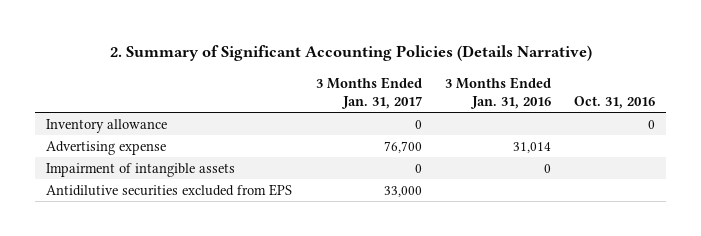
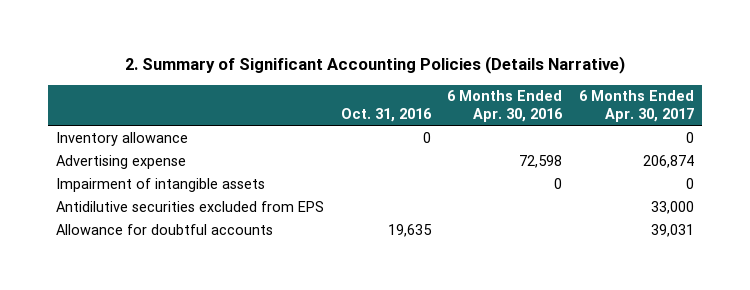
[315,76,422,109] 3 Months Ended Jan. 31, 2017 -> none
[444,76,551,109] 3 Months Ended Jan. 31, 2016 -> none
none -> [447,90,564,123] 6 Months Ended Apr. 30, 2016
none -> [578,90,694,123] 6 Months Ended Apr. 30, 2017
none -> [56,224,274,236] Allowance for doubtful accounts

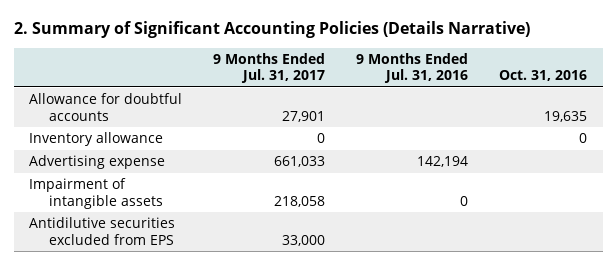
[447,90,564,123] 6 Months Ended Apr. 30, 2016 -> none
[578,90,694,123] 6 Months Ended Apr. 30, 2017 -> none
none -> [213,52,326,84] 9 Months Ended Jul. 31, 2017
none -> [356,52,469,84] 9 Months Ended Jul. 31, 2016
[56,224,274,236] Allowance for doubtful accounts -> [29,93,183,121] Allowance for doubtful accounts

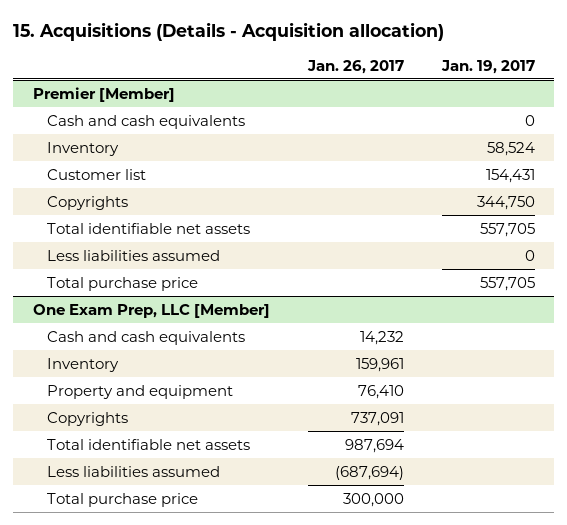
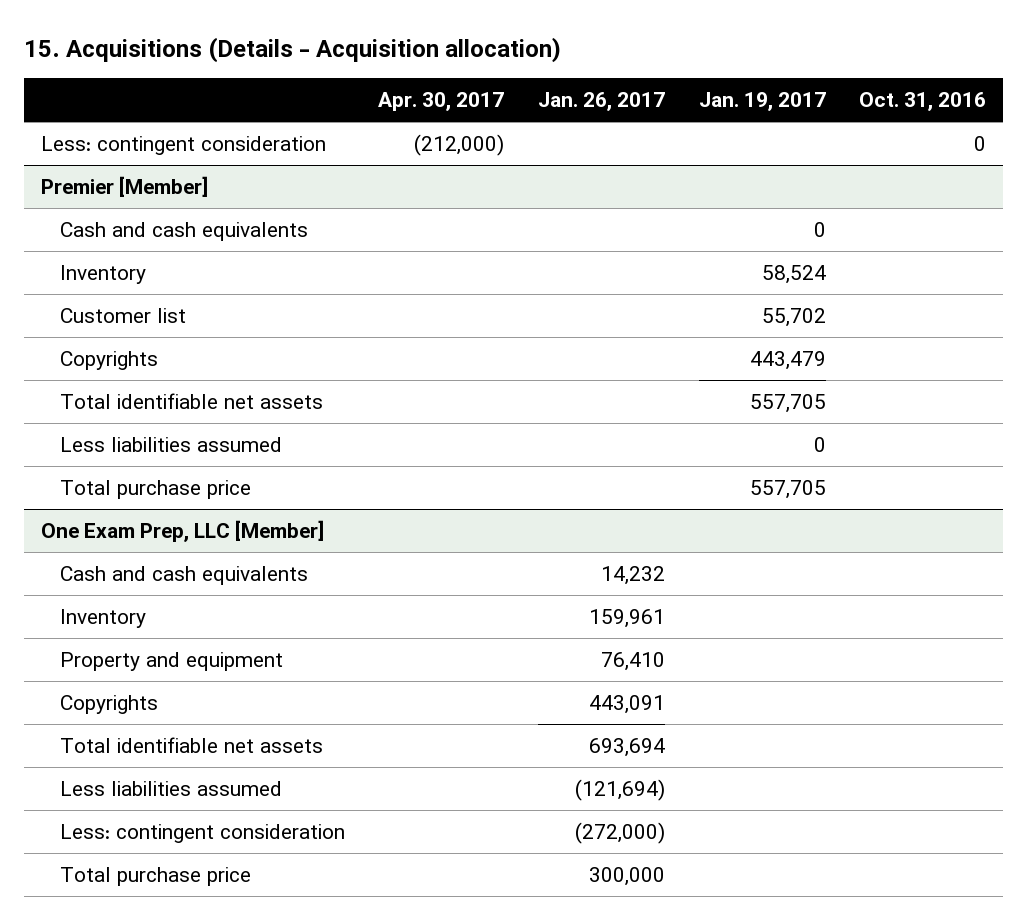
none -> [378,92,505,112] Apr. 30, 2017
none -> [859,92,987,112] Oct. 31, 2016
none -> [41,136,327,156] Less: contingent consideration
[485,168,535,183] 154,431 -> [761,308,826,328] 55,702
[476,195,535,210] 344,750 -> [749,351,826,371] 443,479
[350,411,404,426] 737,091 -> [588,695,665,715] 443,091
[344,438,404,453] 987,694 -> [588,738,665,758] 693,694
[334,465,404,480] (687,694) -> [574,779,665,802] (121,694)
none -> [59,824,345,844] Less: contingent consideration

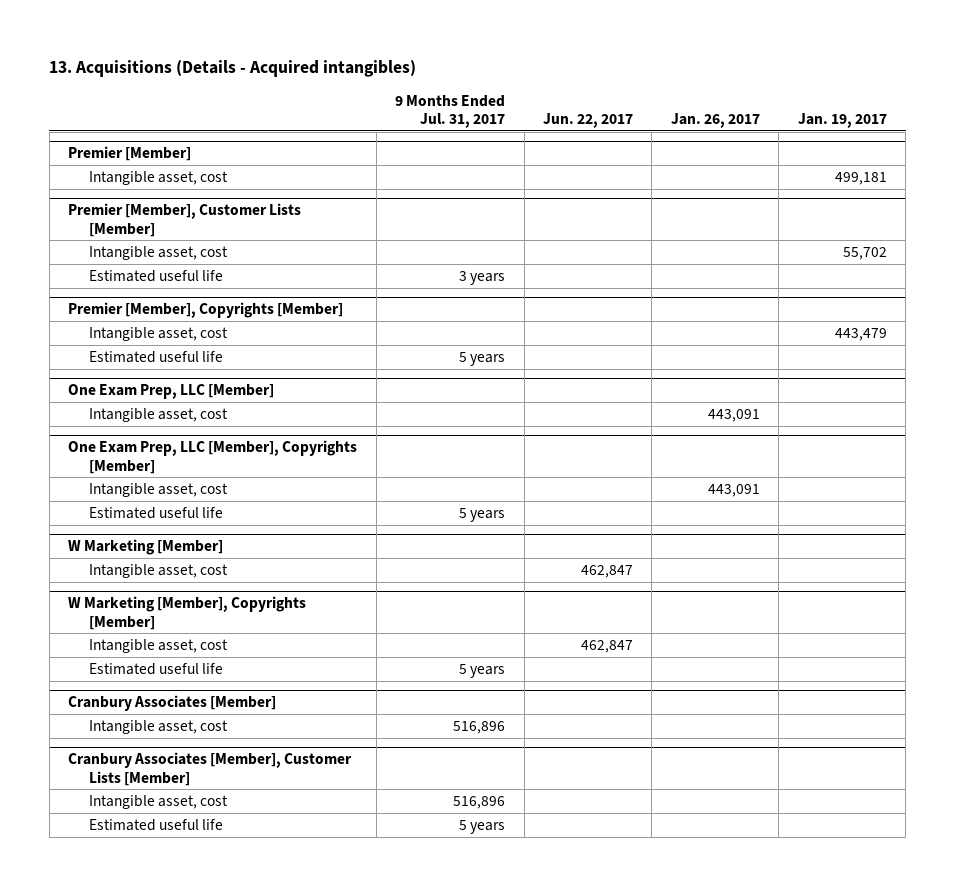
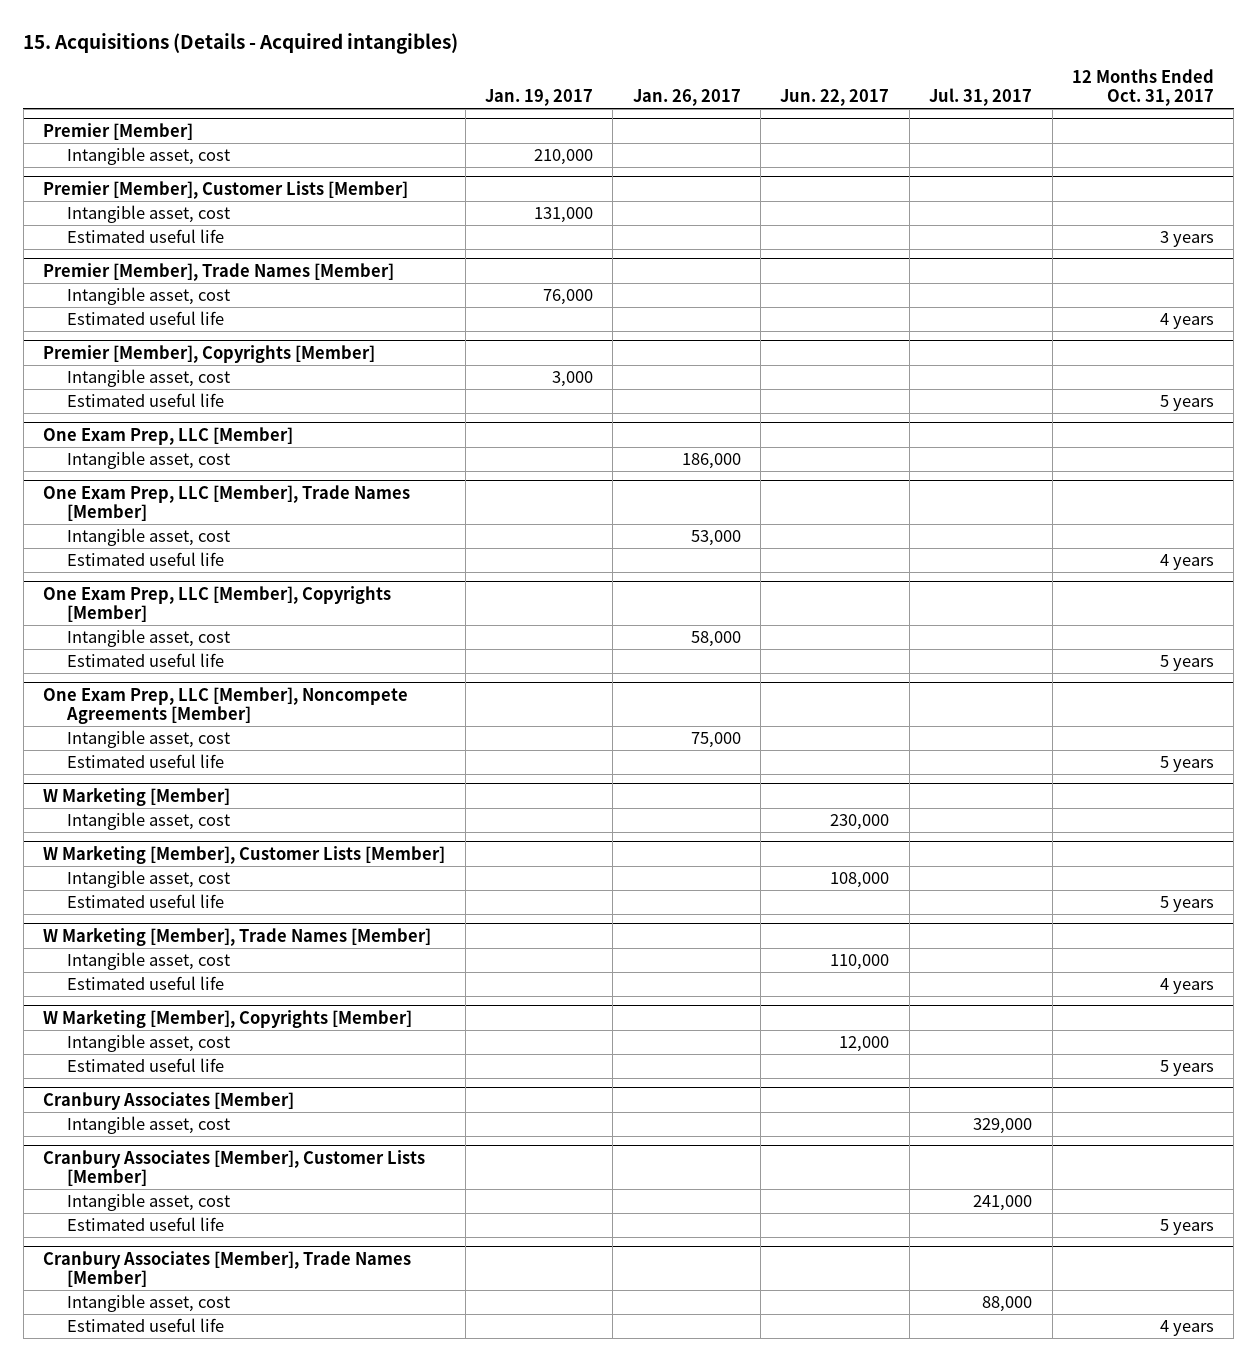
[49,60,417,78] 13. Acquisitions (Details - Acquired intangibles) -> [23,32,459,54] 15. Acquisitions (Details - Acquired intangibles)
[395,94,506,129] 9 Months Ended Jul. 31, 2017 -> none
none -> [929,88,1033,107] Jul. 31, 2017
none -> [1071,69,1214,107] 12 Months Ended Oct. 31, 2017
[834,171,887,185] 499,181 -> [533,149,593,166] 210,000
[842,246,887,260] 55,702 -> [533,207,593,224] 131,000
none -> [43,262,395,281] Premier [Member], Trade Names [Member]
none -> [66,287,230,306] Intangible asset, cost
none -> [66,311,224,326] Estimated useful life
[834,327,887,341] 443,479 -> [551,371,593,388] 3,000
[707,408,760,422] 443,091 -> [681,453,741,470] 186,000
none -> [43,484,411,521] One Exam Prep, LLC [Member], Trade Names [Member]
none -> [66,528,230,547] Intangible asset, cost
none -> [66,552,224,567] Estimated useful life
[707,483,760,497] 443,091 -> [690,631,741,648] 58,000
none -> [43,686,409,724] One Exam Prep, LLC [Member], Noncompete Agreements [Member]
none -> [66,730,230,749] Intangible asset, cost
none -> [66,754,224,769] Estimated useful life
[580,564,633,578] 462,847 -> [830,814,890,831] 230,000
none -> [43,845,446,864] W Marketing [Member], Customer Lists [Member]
none -> [66,870,230,889] Intangible asset, cost
none -> [66,894,224,909] Estimated useful life
none -> [43,927,432,946] W Marketing [Member], Trade Names [Member]
none -> [66,952,230,971] Intangible asset, cost
none -> [66,976,224,991] Estimated useful life
[580,639,633,653] 462,847 -> [839,1036,890,1053] 12,000
none -> [43,1250,412,1287] Cranbury Associates [Member], Trade Names [Member]
none -> [66,1294,230,1313] Intangible asset, cost
none -> [66,1318,224,1333] Estimated useful life

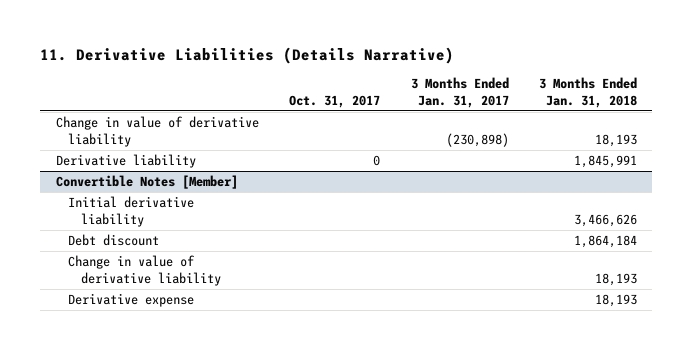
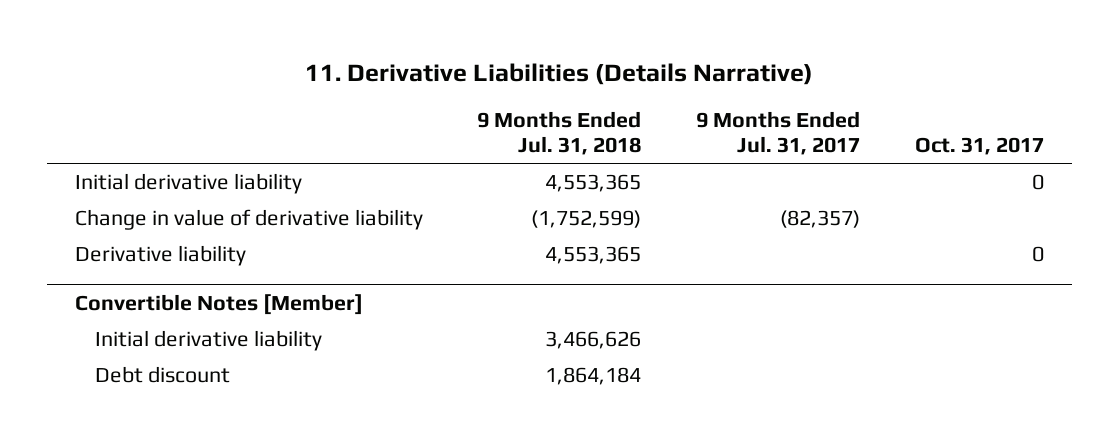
[410,77,509,108] 3 Months Ended Jan. 31, 2017 -> none
[539,77,638,108] 3 Months Ended Jan. 31, 2018 -> none
none -> [477,111,642,156] 9 Months Ended Jul. 31, 2018
none -> [696,111,861,156] 9 Months Ended Jul. 31, 2017
none -> [74,173,302,195] Initial derivative liability
[68,254,222,286] Change in value of derivative liability -> none
[68,292,195,307] Derivative expense -> none

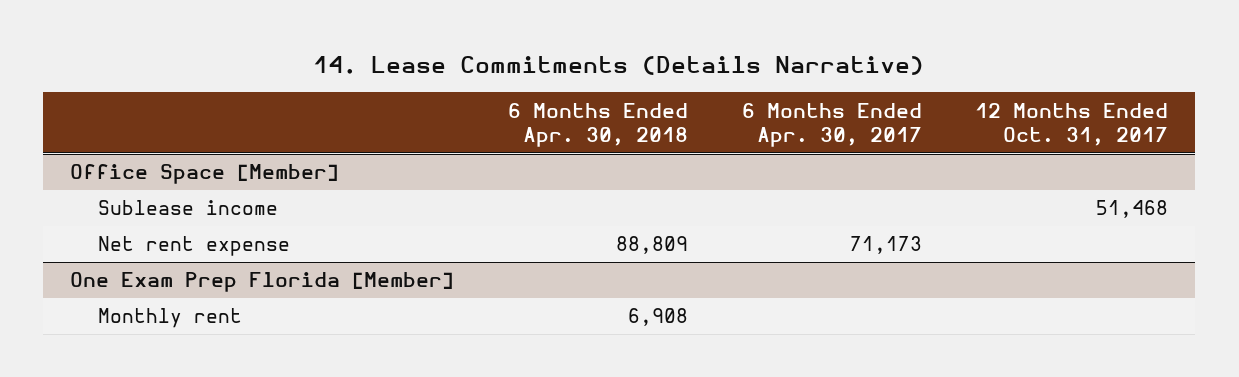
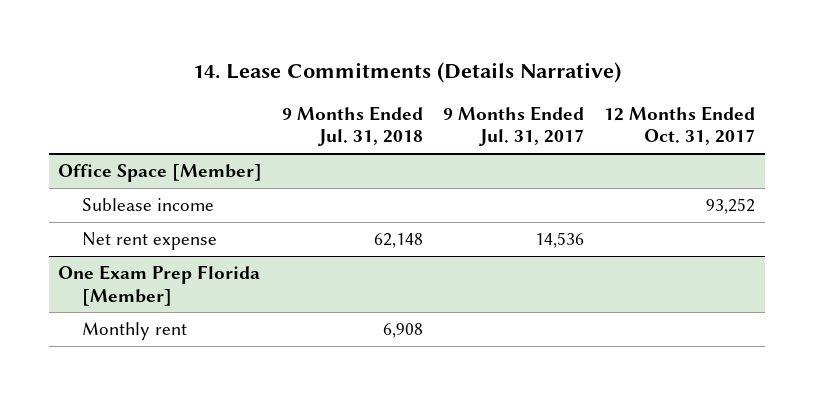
[508,102,689,147] 6 Months Ended Apr. 30, 2018 -> none
[741,102,922,147] 6 Months Ended Apr. 30, 2017 -> none
none -> [282,105,424,147] 9 Months Ended Jul. 31, 2018
none -> [442,105,584,147] 9 Months Ended Jul. 31, 2017
[1096,200,1169,219] 51,468 -> [705,198,755,215] 93,252

